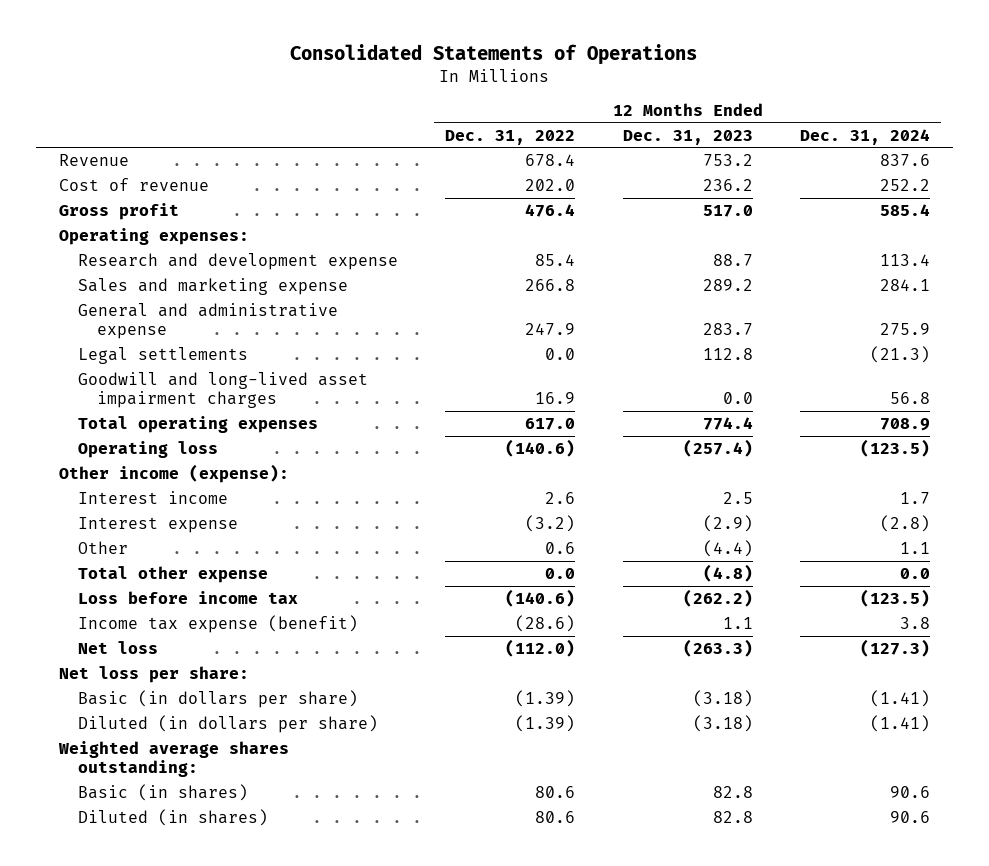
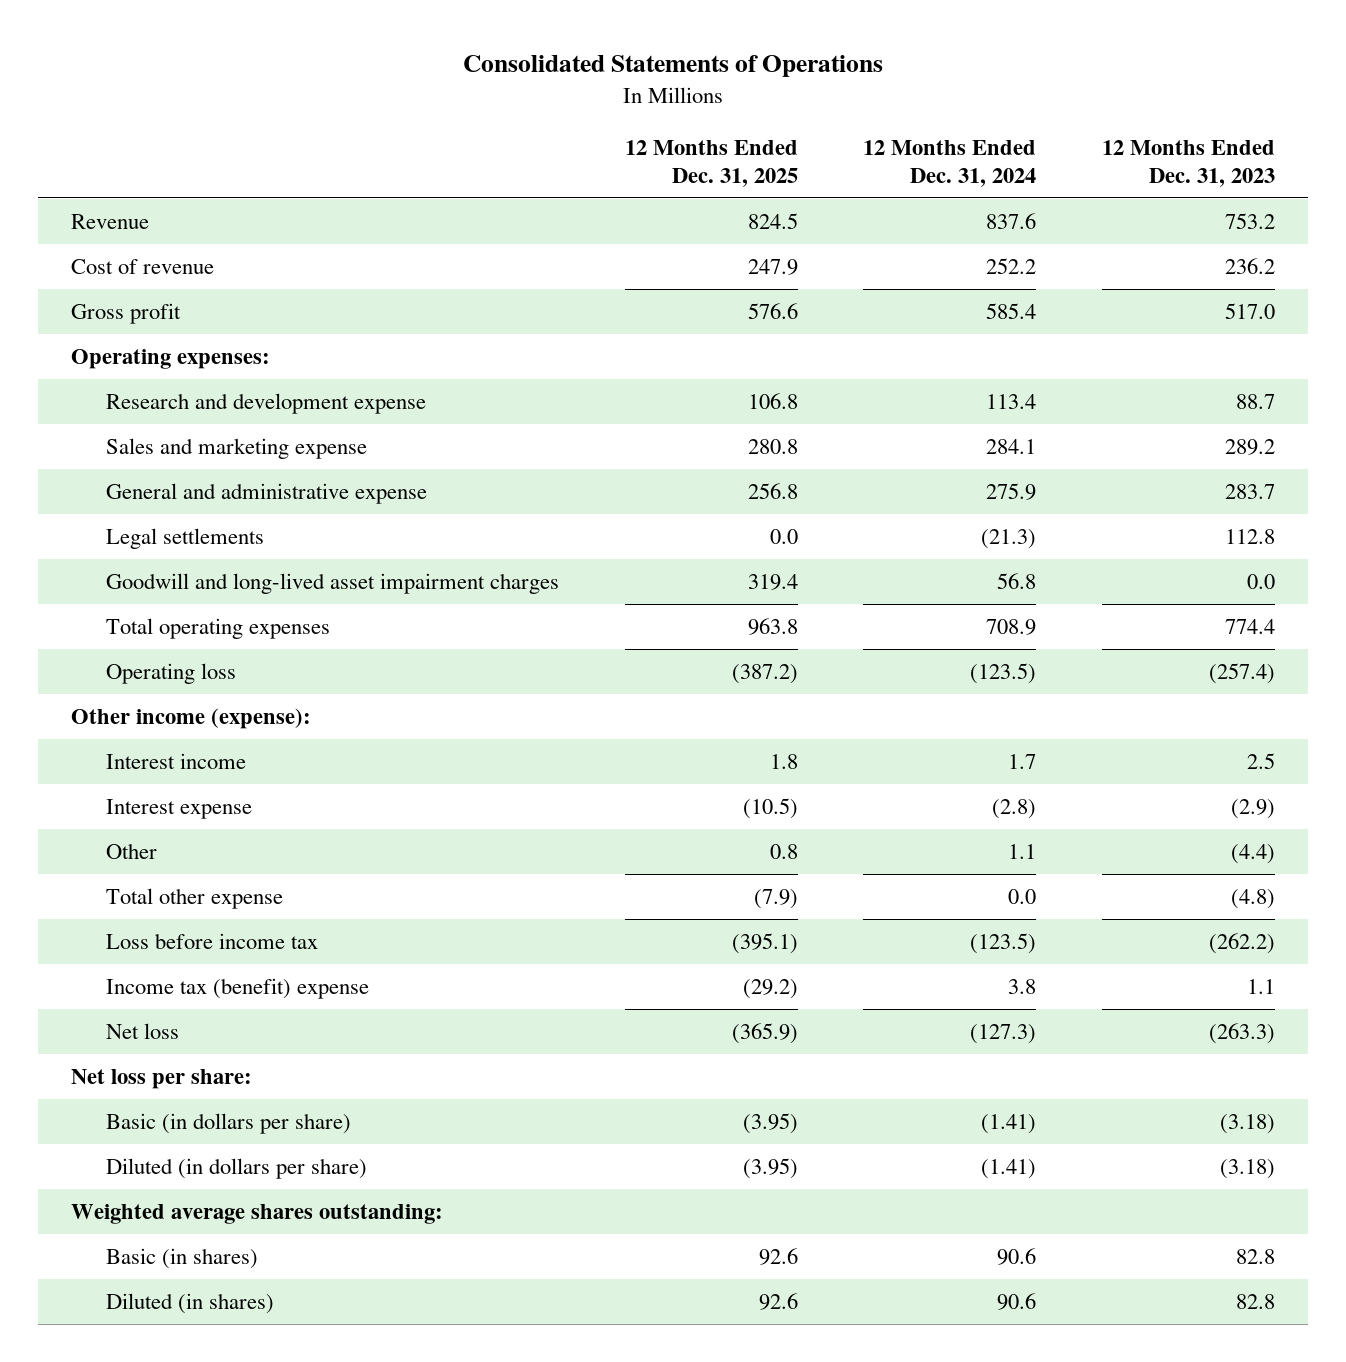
[445,129,576,145] Dec. 31, 2022 -> none
none -> [624,139,798,187] 12 Months Ended Dec. 31, 2025
[78,614,359,633] Income tax expense (benefit) -> [106,977,370,999] Income tax (benefit) expense

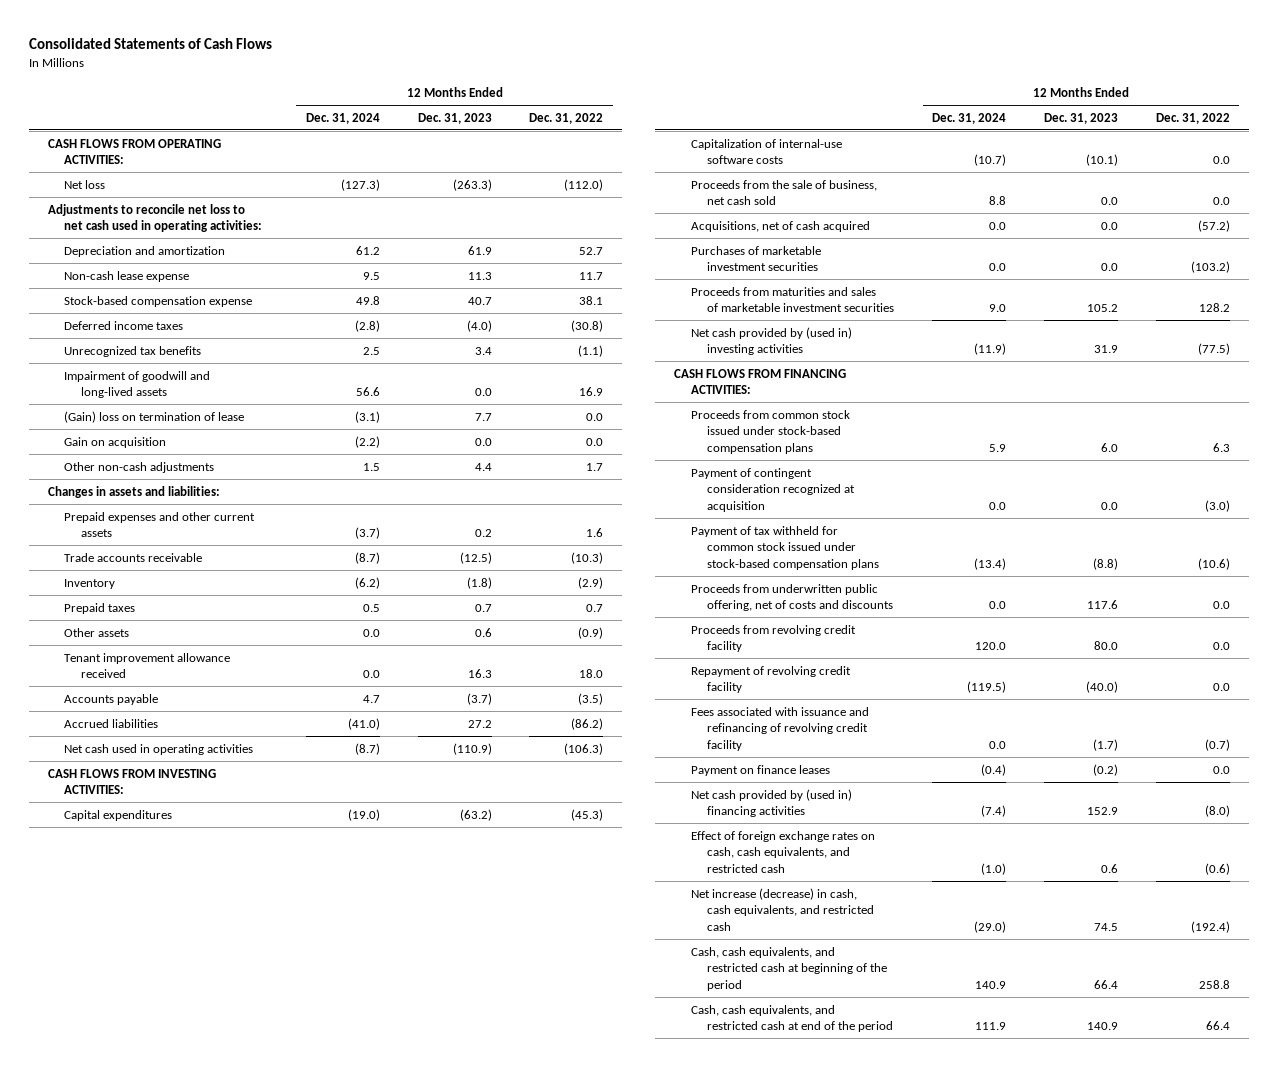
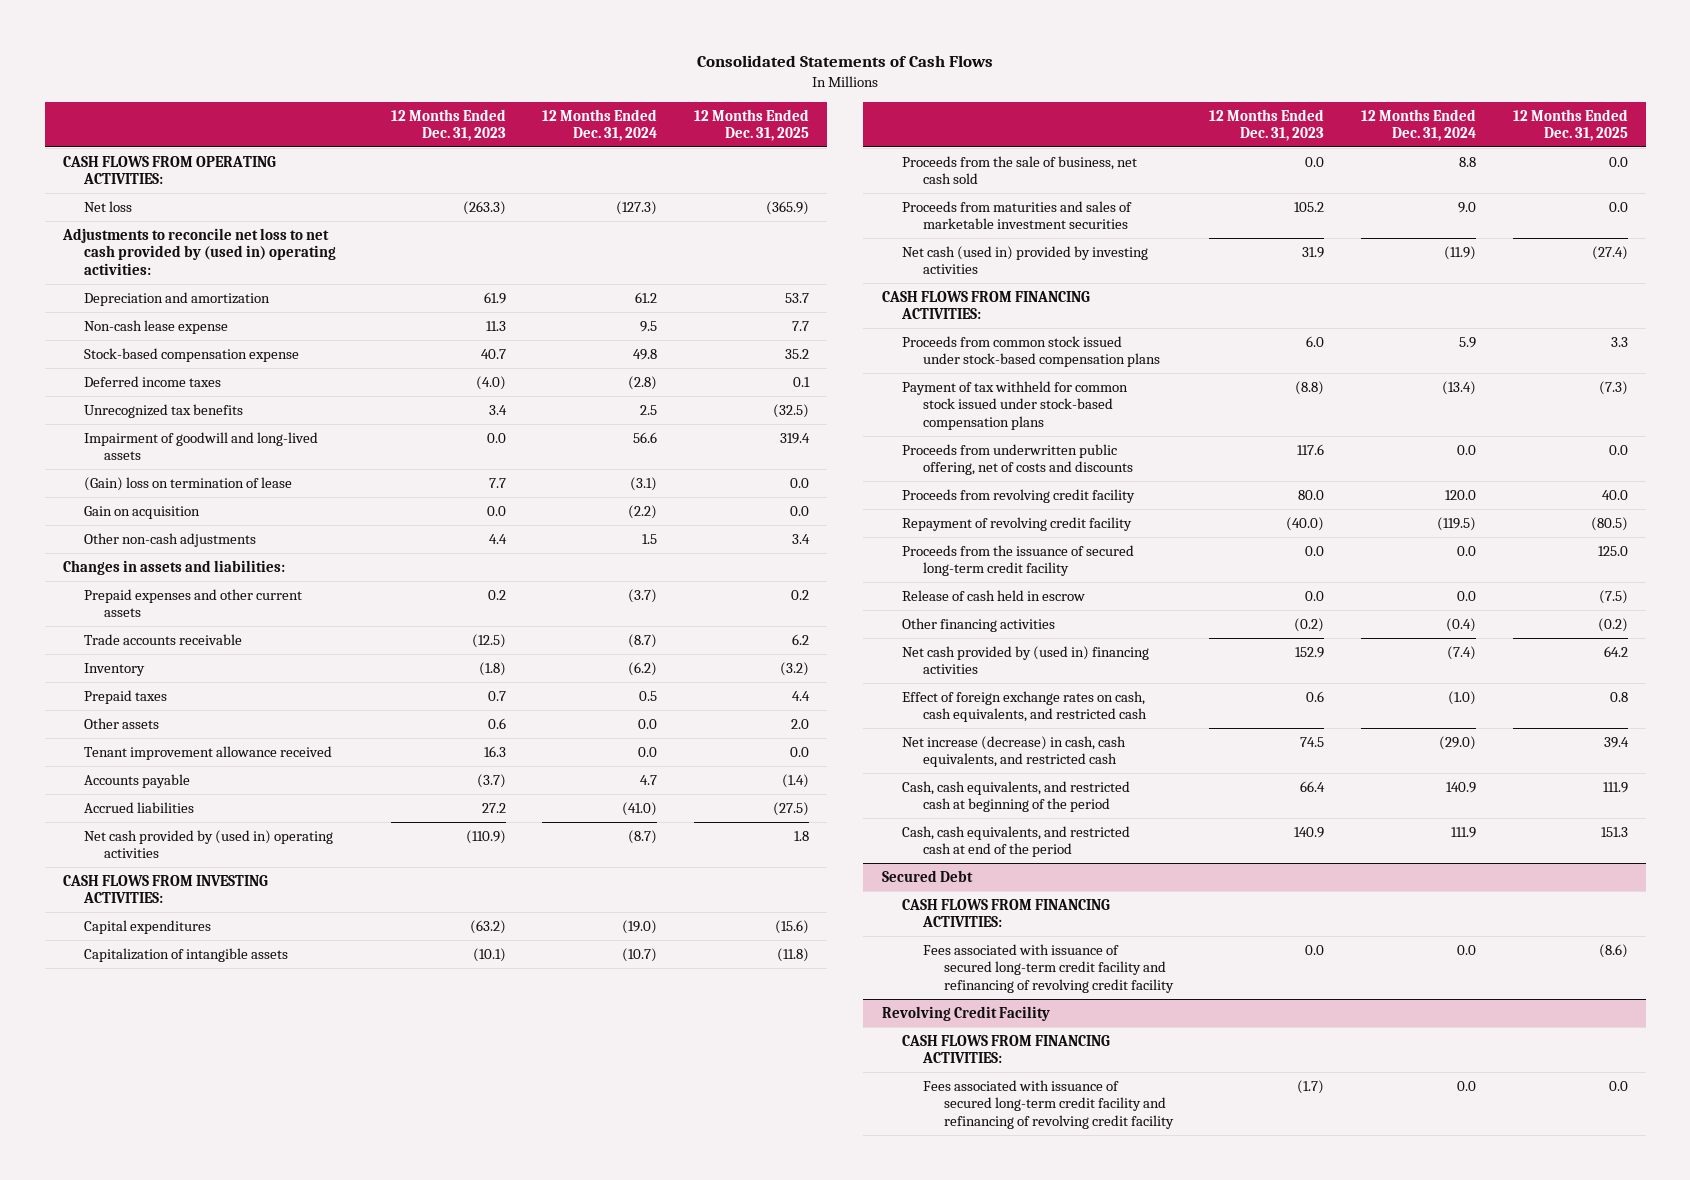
[529,112,604,124] Dec. 31, 2022 -> none
none -> [693,108,809,141] 12 Months Ended Dec. 31, 2025
[47,203,263,233] Adjustments to reconcile net loss to net cash used in operating activities: -> [61,227,336,275] Adjustments to reconcile net loss to net cash provided by (used in) operating activities:
[64,743,254,755] Net cash used in operating activities -> [83,829,333,859] Net cash provided by (used in) operating activities
[690,138,842,165] Capitalization of internal-use software costs -> [83,947,288,962] Capitalization of intangible assets
[690,220,870,232] Acquisitions, net of cash acquired -> none
[690,245,821,272] Purchases of marketable investment securities -> none
[690,326,852,356] Net cash provided by (used in) investing activities -> [902,245,1149,275] Net cash (used in) provided by investing activities
[690,467,856,512] Payment of contingent consideration recognized at acquisition -> none
[690,706,869,751] Fees associated with issuance and refinancing of revolving credit facility -> none
[690,764,830,776] Payment on finance leases -> none
none -> [902,544,1135,577] Proceeds from the issuance of secured long-term credit facility
none -> [902,589,1086,601] Release of cash held in escrow
none -> [902,617,1056,632] Other financing activities
none -> [881,869,973,882] Secured Debt
none -> [902,898,1111,928] CASH FLOWS FROM FINANCING ACTIVITIES:
none -> [923,943,1174,993] Fees associated with issuance of secured long-term credit facility and refinancing of revolving credit facility
none -> [881,1005,1050,1021] Revolving Credit Facility
none -> [902,1034,1111,1064] CASH FLOWS FROM FINANCING ACTIVITIES:
none -> [923,1079,1174,1129] Fees associated with issuance of secured long-term credit facility and refinancing of revolving credit facility

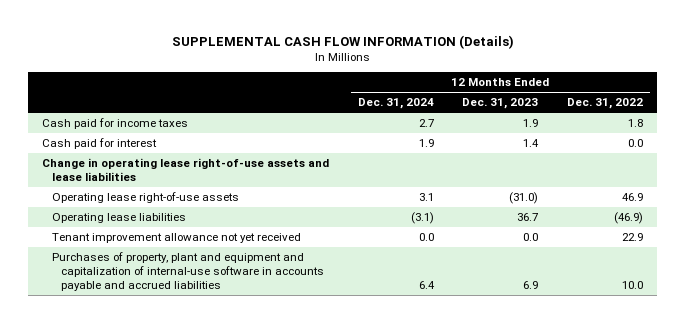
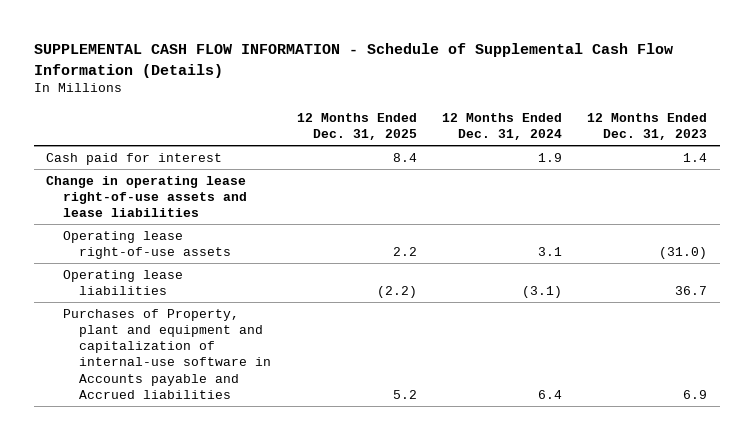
[171,34,514,49] SUPPLEMENTAL CASH FLOW INFORMATION (Details) -> [33,43,673,78] SUPPLEMENTAL CASH FLOW INFORMATION - Schedule of Supplemental Cash Flow Information (Details)
[566,98,643,110] Dec. 31, 2022 -> none
none -> [296,112,417,140] 12 Months Ended Dec. 31, 2025
[42,117,189,129] Cash paid for income taxes -> none
[51,232,301,243] Tenant improvement allowance not yet received -> none
[51,251,324,292] Purchases of property, plant and equipment and capitalization of internal-use software in accounts payable and accrued liabilities -> [62,308,272,399] Purchases of Property, plant and equipment and capitalization of internal-use software in Accounts payable and Accrued liabilities

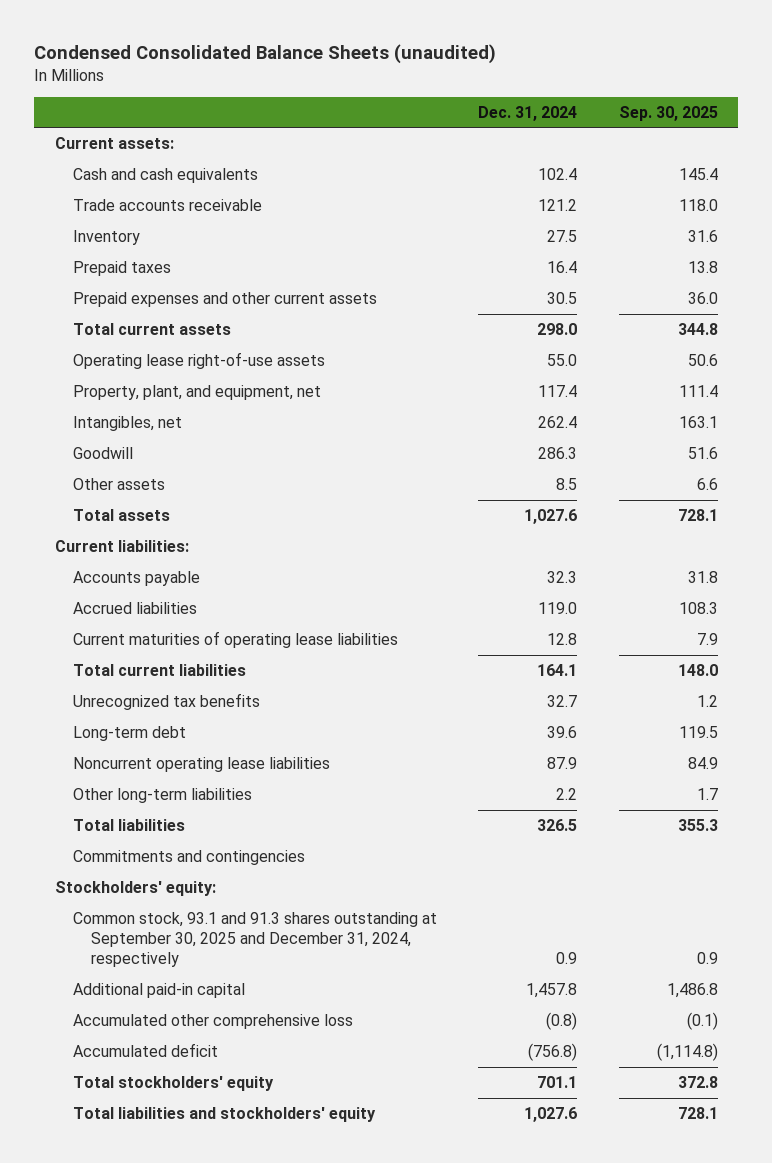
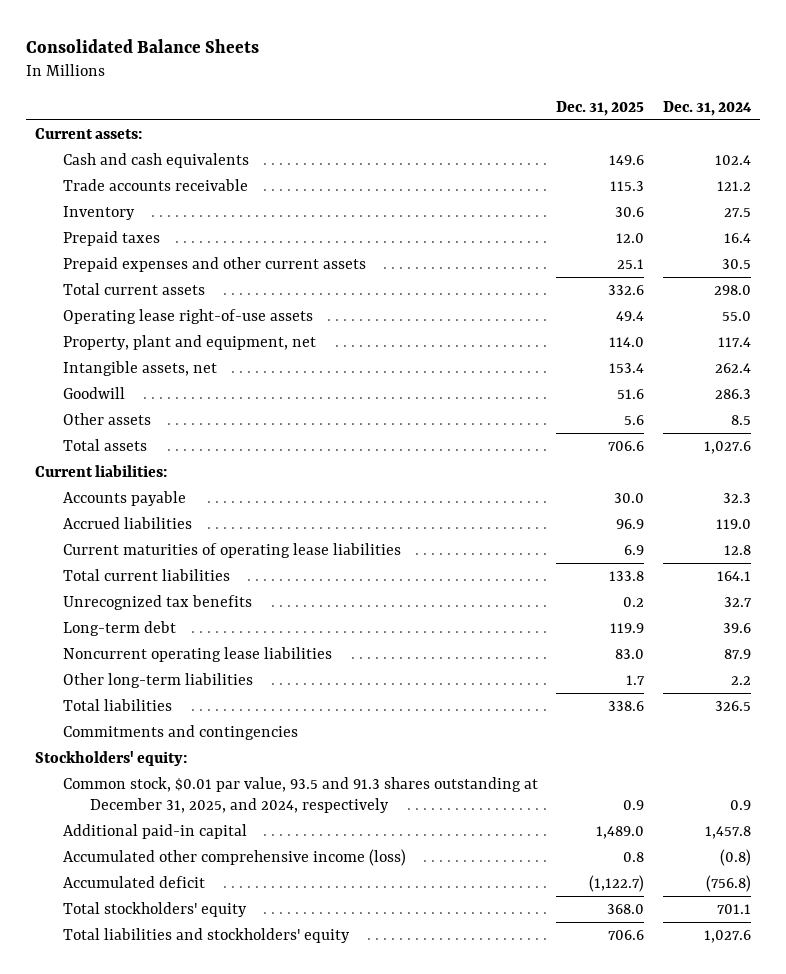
[34,44,497,65] Condensed Consolidated Balance Sheets (unaudited) -> [25,38,259,53] Consolidated Balance Sheets
[618,105,718,121] Sep. 30, 2025 -> none
none -> [556,100,645,116] Dec. 31, 2025
[72,385,321,401] Property, plant, and equipment, net -> [62,335,316,351] Property, plant and equipment, net
[72,416,182,432] Intangibles, net -> [62,361,217,377] Intangible assets, net
[72,912,437,968] Common stock, 93.1 and 91.3 shares outstanding at September 30, 2025 and December 31, 2024, respectively -> [62,777,538,813] Common stock, $0.01 par value, 93.5 and 91.3 shares outstanding at December 31, 2025, and 2024, respectively
[72,1014,353,1030] Accumulated other comprehensive loss -> [62,849,406,867] Accumulated other comprehensive income (loss)

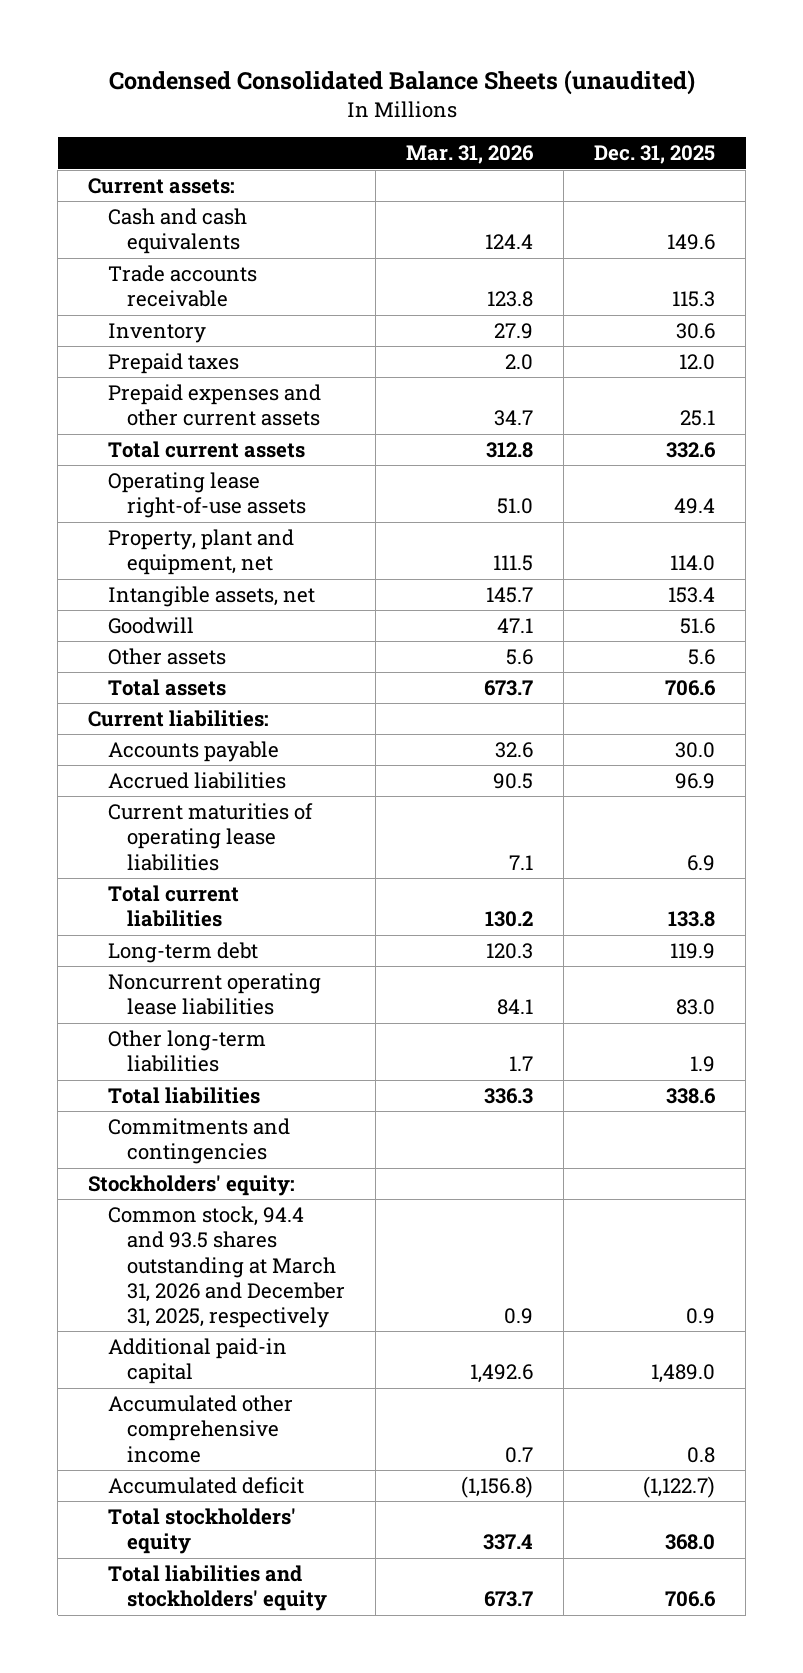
[25,38,259,53] Consolidated Balance Sheets -> [108,70,695,96] Condensed Consolidated Balance Sheets (unaudited)
[662,100,752,116] Dec. 31, 2024 -> none
none -> [406,145,535,165] Mar. 31, 2026
[62,595,252,611] Unrecognized tax benefits -> none
[626,675,646,686] 1.7 -> [690,1056,716,1073] 1.9
[62,777,538,813] Common stock, $0.01 par value, 93.5 and 91.3 shares outstanding at December 31, 2025, and 2024, respectively -> [107,1206,346,1329] Common stock, 94.4 and 93.5 shares outstanding at March 31, 2026 and December 31, 2025, respectively
[62,849,406,867] Accumulated other comprehensive income (loss) -> [107,1395,293,1463] Accumulated other comprehensive income

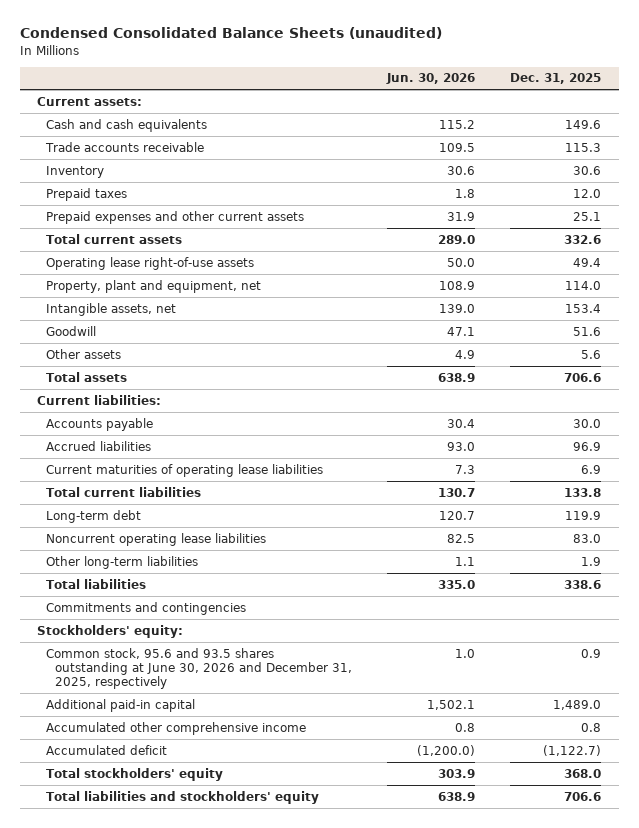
[406,145,535,165] Mar. 31, 2026 -> none
none -> [385,73,475,85] Jun. 30, 2026
[107,1206,346,1329] Common stock, 94.4 and 93.5 shares outstanding at March 31, 2026 and December 31, 2025, respectively -> [45,647,352,690] Common stock, 95.6 and 93.5 shares outstanding at June 30, 2026 and December 31, 2025, respectively

